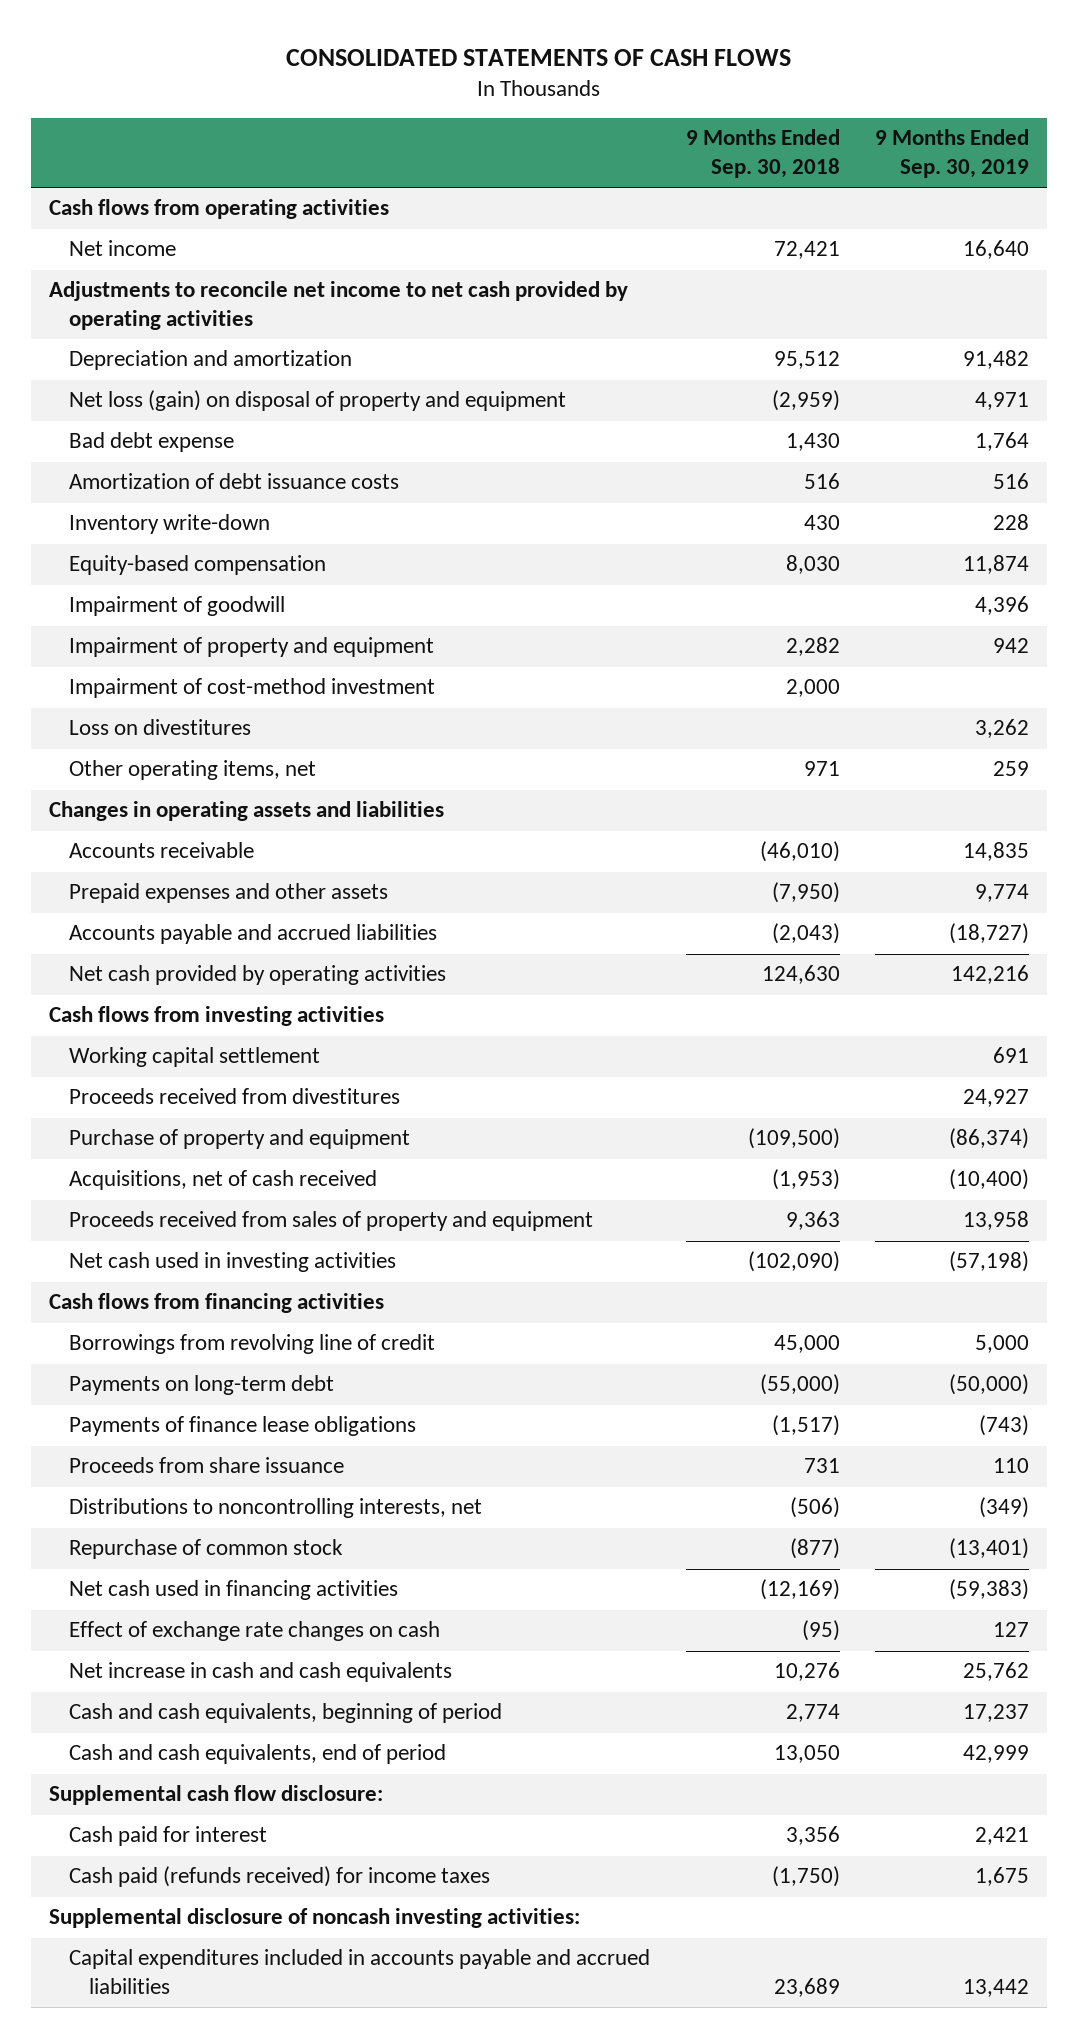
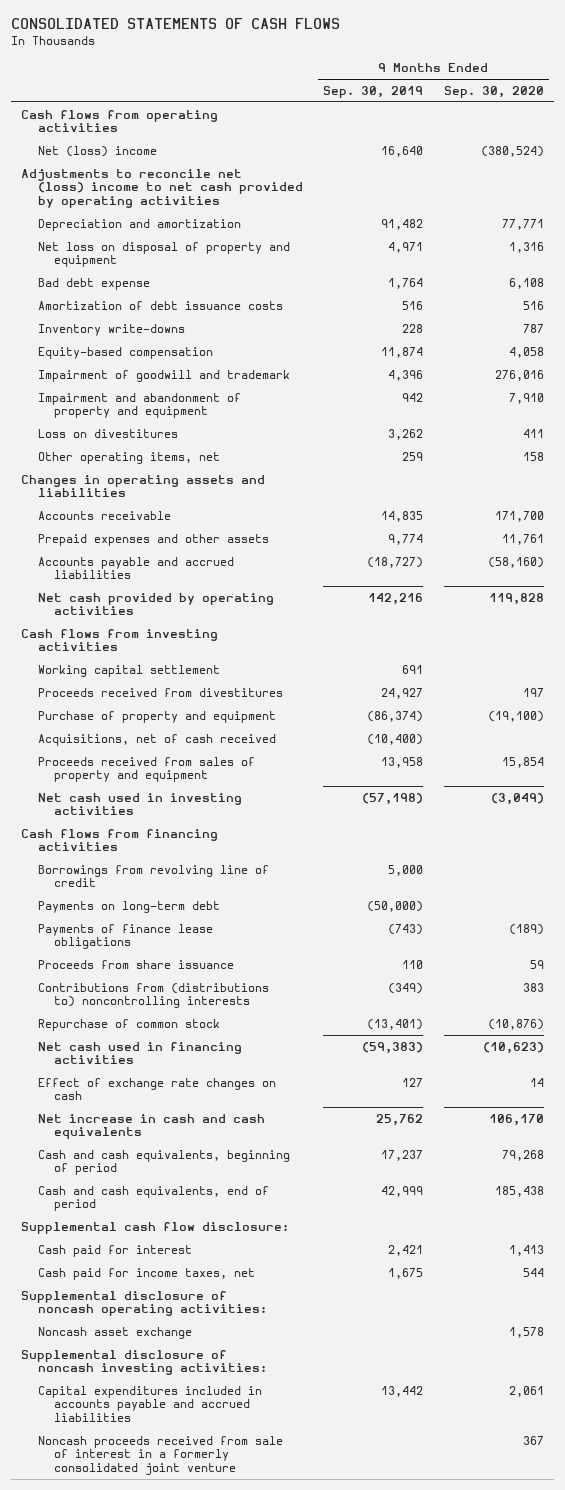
[685,129,840,179] 9 Months Ended Sep. 30, 2018 -> none
none -> [443,85,544,98] Sep. 30, 2020
[69,240,177,257] Net income -> [37,145,157,157] Net (loss) income
[48,281,628,331] Adjustments to reconcile net income to net cash provided by operating activities -> [21,168,303,208] Adjustments to reconcile net (loss) income to net cash provided by operating activities
[69,390,567,412] Net loss (gain) on disposal of property and equipment -> [37,241,290,268] Net loss on disposal of property and equipment
[69,514,271,535] Inventory write-down -> [37,323,185,336] Inventory write-downs
[69,678,436,699] Impairment of cost-method investment -> none
[69,596,286,617] Impairment of goodwill -> [37,369,290,382] Impairment of goodwill and trademark
[69,637,435,658] Impairment of property and equipment -> [37,392,241,419] Impairment and abandonment of property and equipment
[69,1498,483,1519] Distributions to noncontrolling interests, net -> [37,982,269,1009] Contributions from (distributions to) noncontrolling interests
[69,1866,491,1888] Cash paid (refunds received) for income taxes -> [37,1267,255,1280] Cash paid for income taxes, net
none -> [21,1290,267,1317] Supplemental disclosure of noncash operating activities:
none -> [37,1326,192,1339] Noncash asset exchange
none -> [37,1435,283,1475] Noncash proceeds received from sale of interest in a formerly consolidated joint venture

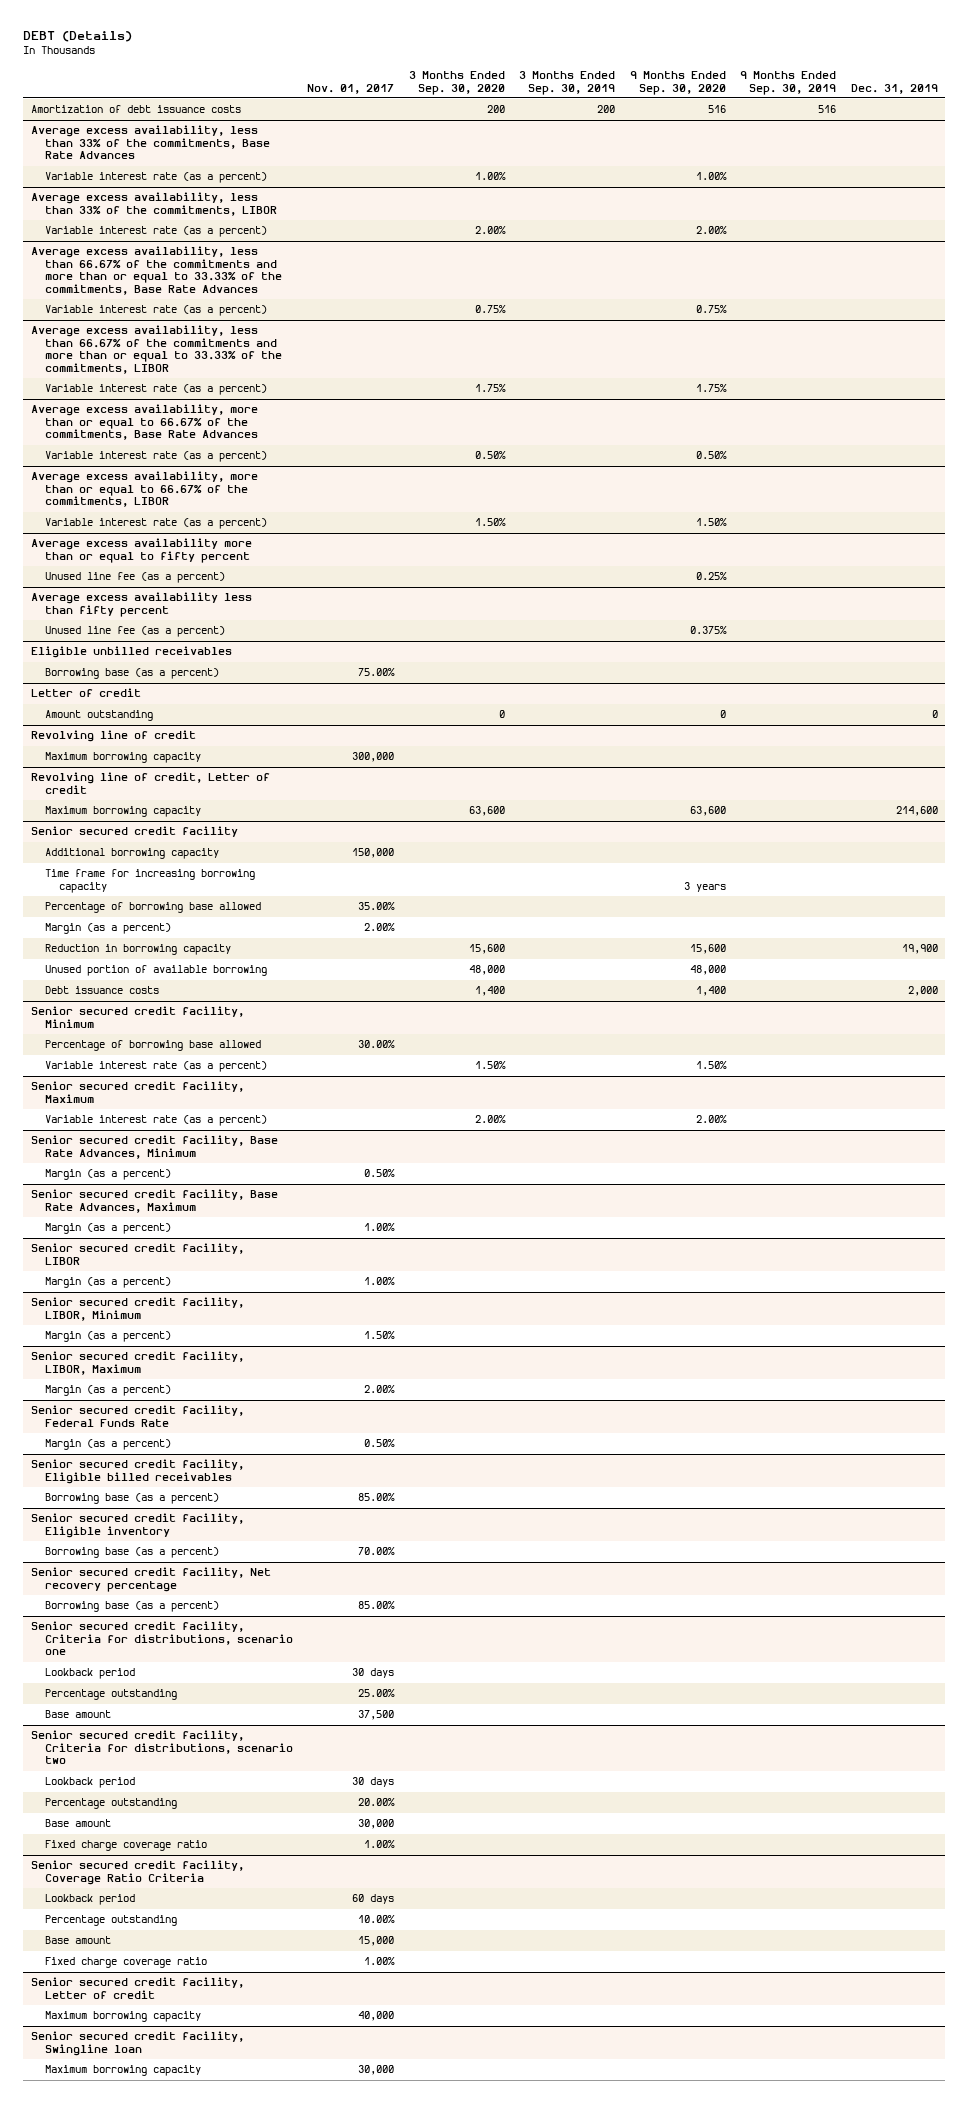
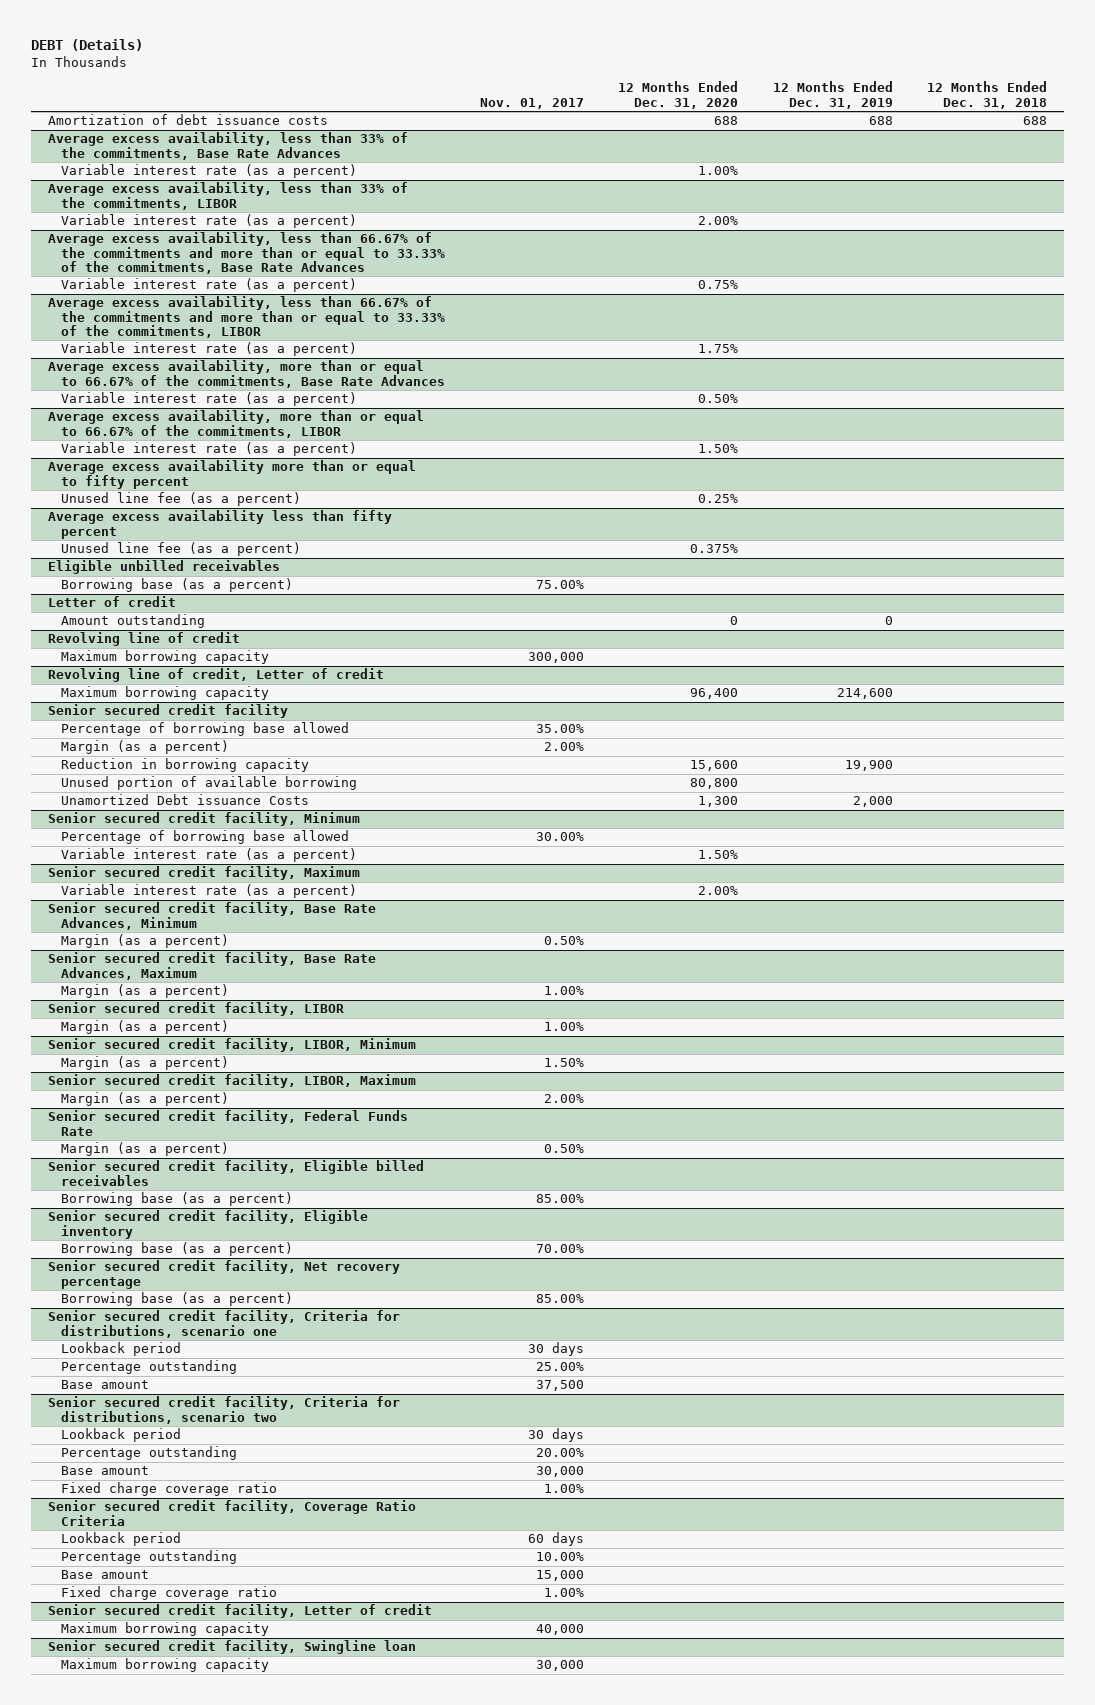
[408,71,505,95] 3 Months Ended Sep. 30, 2020 -> none
[519,71,616,95] 3 Months Ended Sep. 30, 2019 -> none
[629,71,726,95] 9 Months Ended Sep. 30, 2020 -> none
[740,71,837,95] 9 Months Ended Sep. 30, 2019 -> none
[850,83,938,94] Dec. 31, 2019 -> none
none -> [618,81,739,109] 12 Months Ended Dec. 31, 2020
none -> [772,81,893,109] 12 Months Ended Dec. 31, 2019
none -> [926,81,1047,109] 12 Months Ended Dec. 31, 2018
[44,848,219,860] Additional borrowing capacity -> none
[44,869,255,893] Time frame for increasing borrowing capacity -> none
[44,986,159,995] Debt issuance costs -> [61,794,310,806] Unamortized Debt issuance Costs

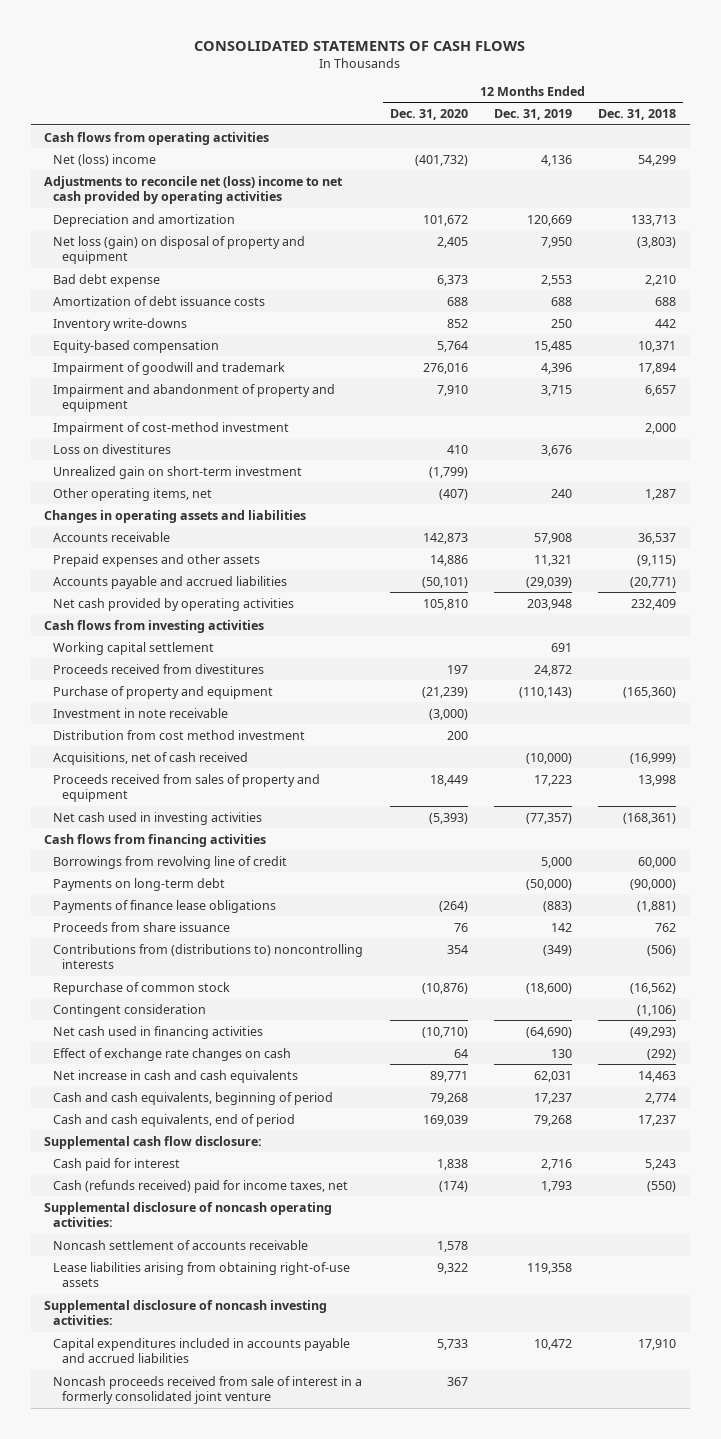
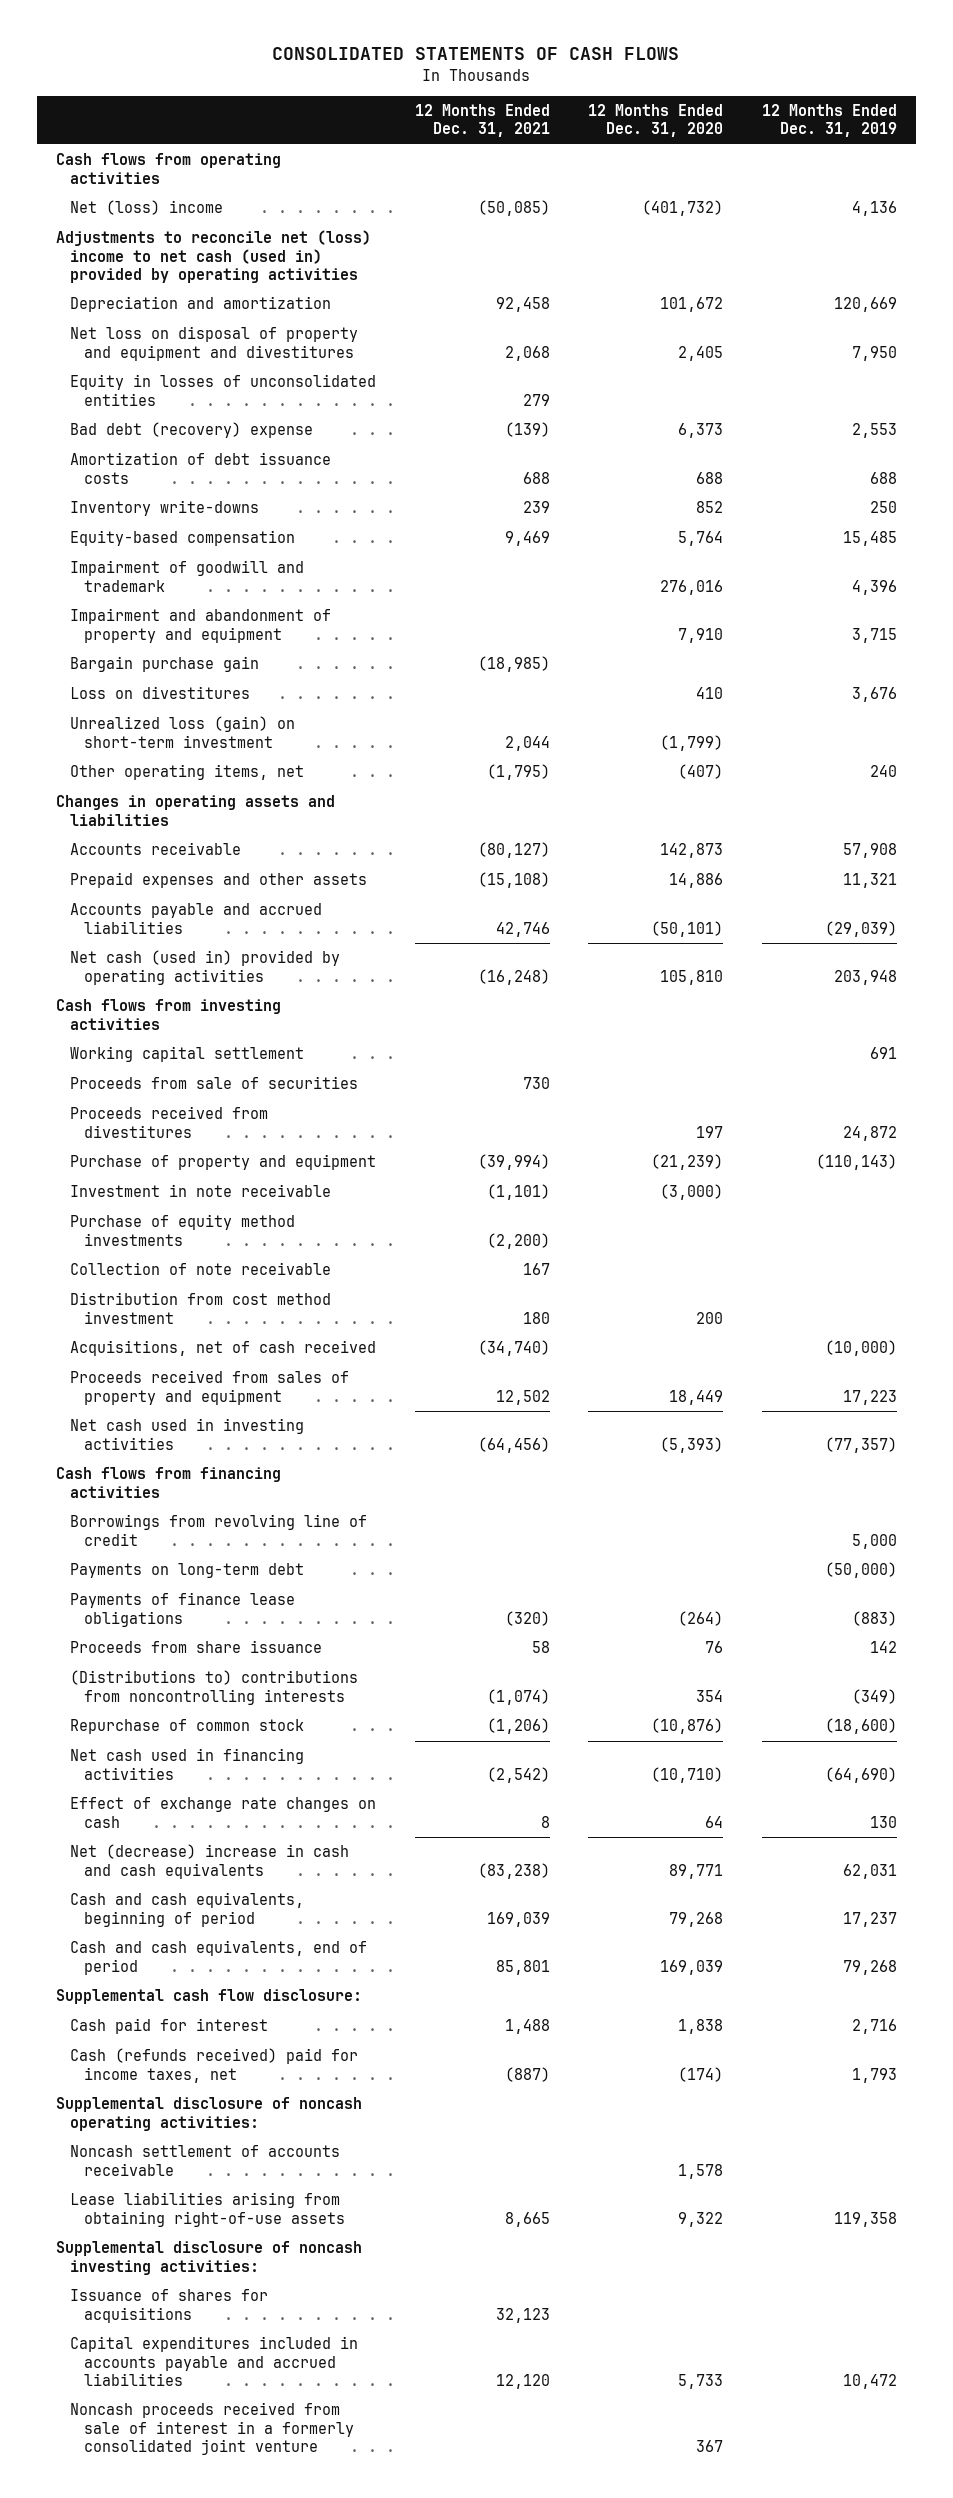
[598,109,677,121] Dec. 31, 2018 -> none
none -> [414,104,550,138] 12 Months Ended Dec. 31, 2021
[44,175,344,205] Adjustments to reconcile net (loss) income to net cash provided by operating activities -> [55,230,371,284] Adjustments to reconcile net (loss) income to net cash (used in) provided by operating activities
[53,235,306,265] Net loss (gain) on disposal of property and equipment -> [70,326,359,361] Net loss on disposal of property and equipment and divestitures
none -> [70,374,377,406] Equity in losses of unconsolidated entities
[53,273,161,287] Bad debt expense -> [70,422,314,439] Bad debt (recovery) expense
[53,421,290,435] Impairment of cost-method investment -> none
none -> [70,656,260,673] Bargain purchase gain
[53,465,303,479] Unrealized gain on short-term investment -> [70,716,296,748] Unrealized loss (gain) on short-term investment
[53,597,295,611] Net cash provided by operating activities -> [70,950,341,985] Net cash (used in) provided by operating activities
none -> [70,1076,359,1090] Proceeds from sale of securities
none -> [70,1214,296,1246] Purchase of equity method investments
none -> [70,1262,332,1276] Collection of note receivable
[53,943,364,970] Contributions from (distributions to) noncontrolling interests -> [70,1670,359,1705] (Distributions to) contributions from noncontrolling interests
[53,1003,207,1017] Contingent consideration -> none
[53,1069,299,1083] Net increase in cash and cash equivalents -> [70,1844,350,1879] Net (decrease) increase in cash and cash equivalents
none -> [70,2289,269,2323] Issuance of shares for acquisitions

